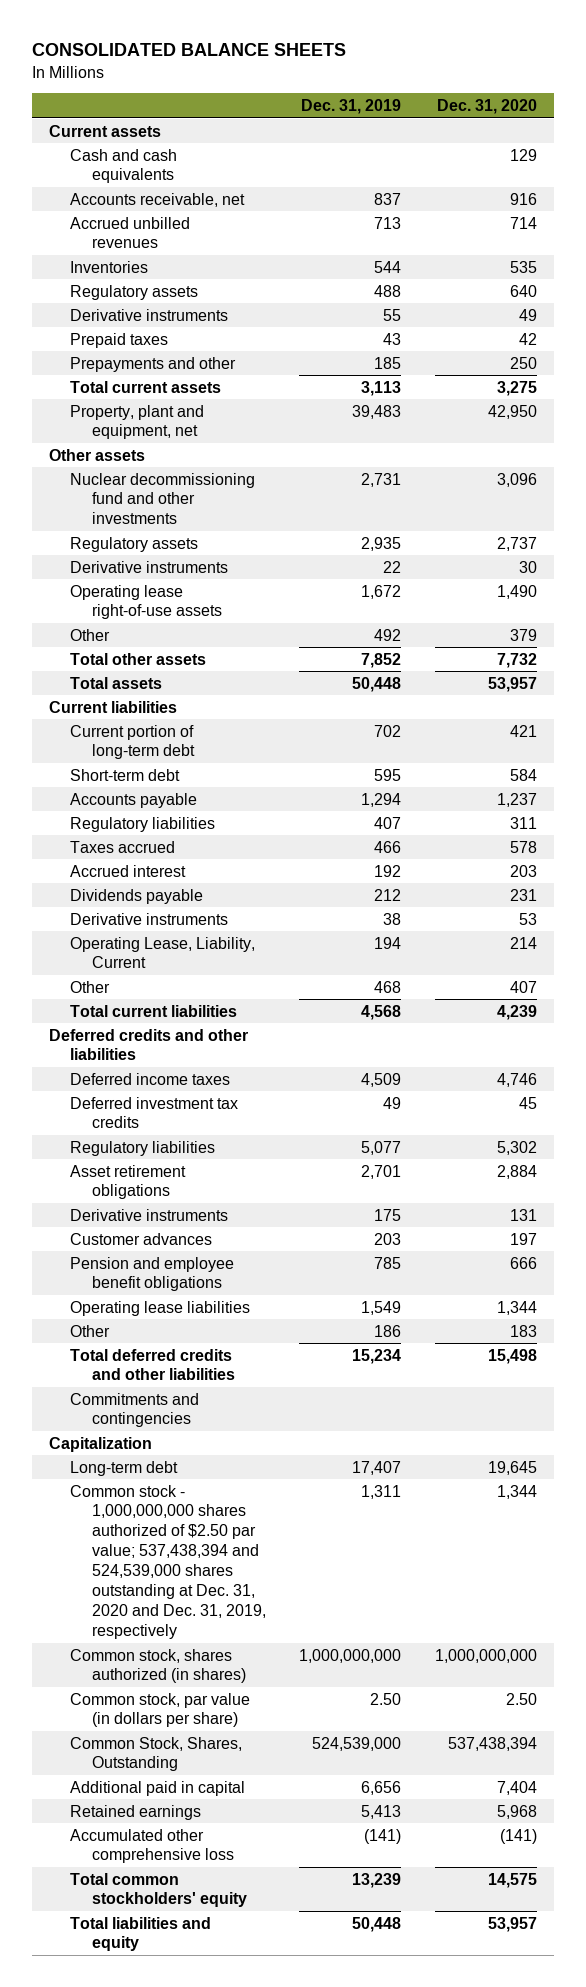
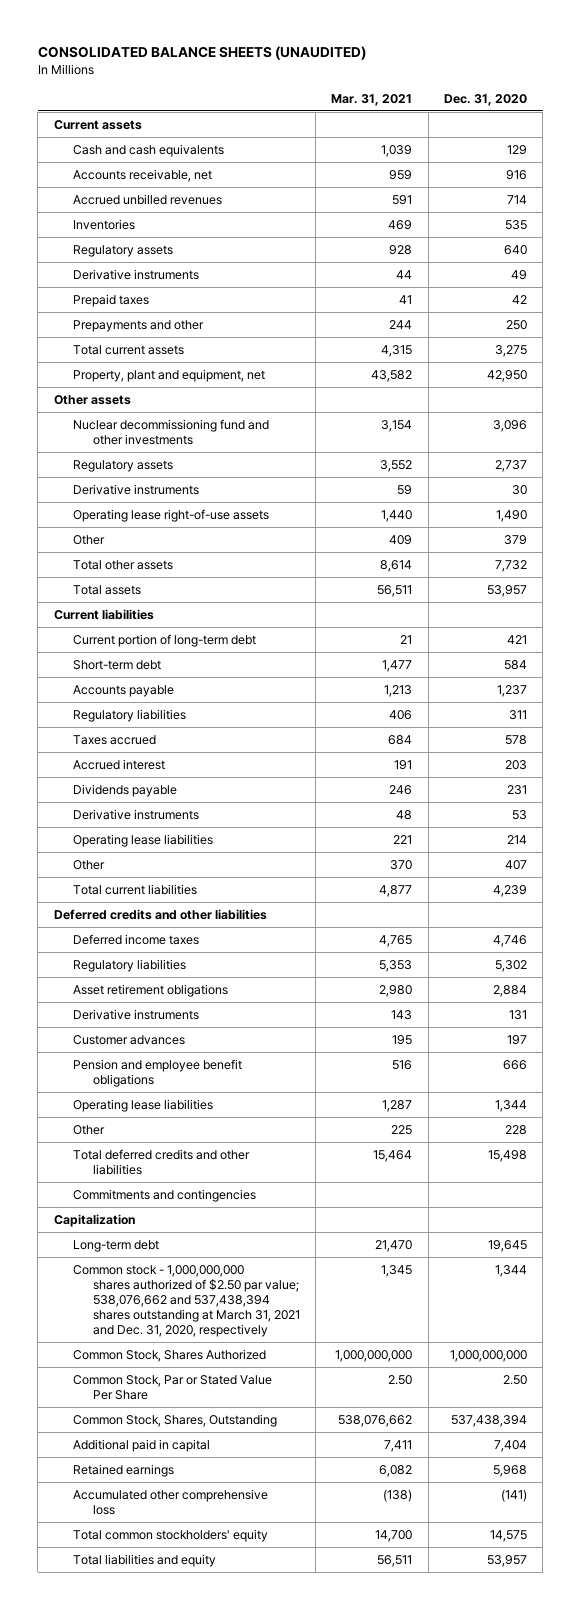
[31,43,346,57] CONSOLIDATED BALANCE SHEETS -> [37,45,366,60] CONSOLIDATED BALANCE SHEETS (UNAUDITED)
[301,98,402,114] Dec. 31, 2019 -> none
none -> [331,93,413,106] Mar. 31, 2021
[70,936,256,969] Operating Lease, Liability, Current -> [73,833,214,847] Operating lease liabilities
[70,1096,239,1129] Deferred investment tax credits -> none
[510,1324,538,1337] 183 -> [504,1124,527,1135] 228
[70,1484,266,1640] Common stock - 1,000,000,000 shares authorized of $2.50 par value; 537,438,394 and 524,539,000 shares outstanding at Dec. 31, 2020 and Dec. 31, 2019, respectively -> [73,1264,300,1338] Common stock - 1,000,000,000 shares authorized of $2.50 par value; 538,076,662 and 537,438,394 shares outstanding at March 31, 2021 and Dec. 31, 2020, respectively
[70,1648,246,1684] Common stock, shares authorized (in shares) -> [73,1348,267,1362] Common Stock, Shares Authorized
[70,1692,251,1728] Common stock, par value (in dollars per share) -> [73,1374,273,1400] Common Stock, Par or Stated Value Per Share

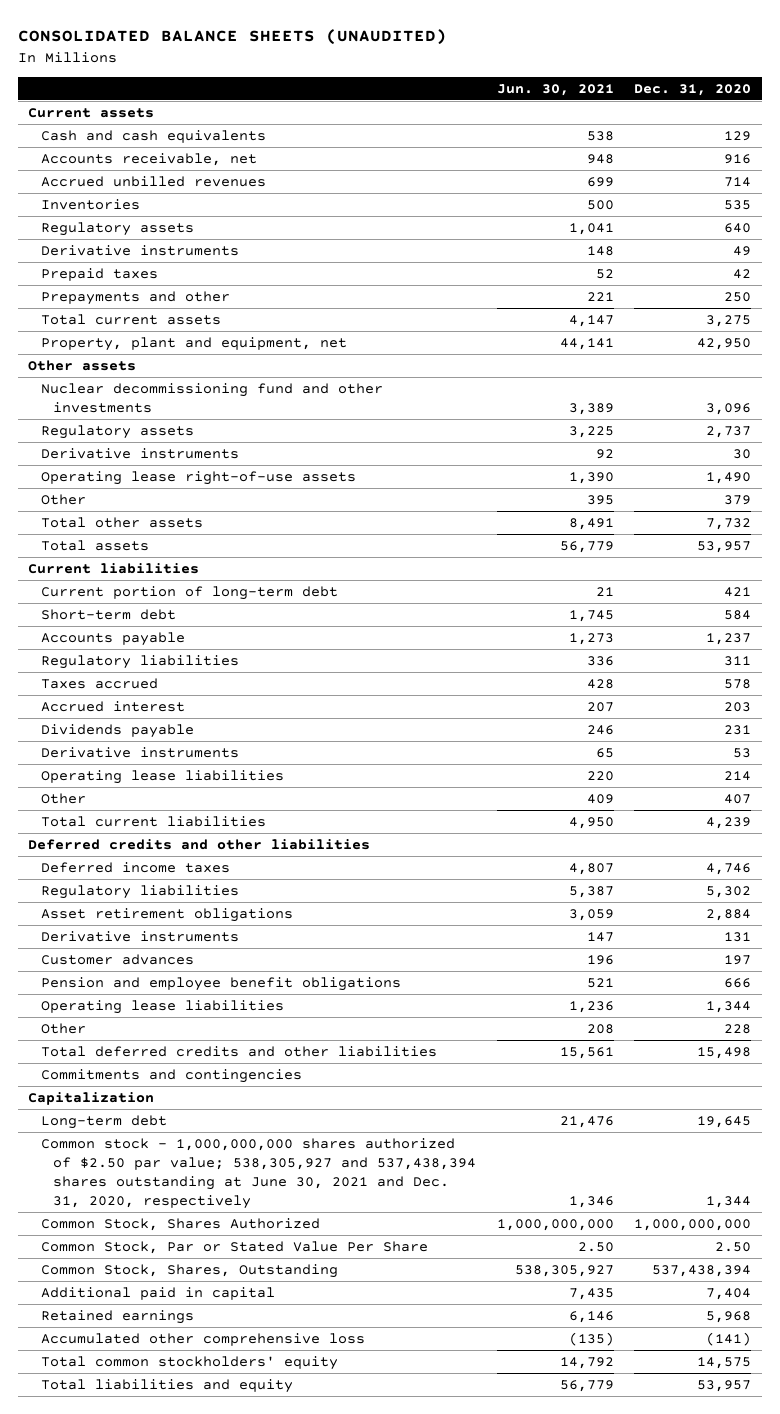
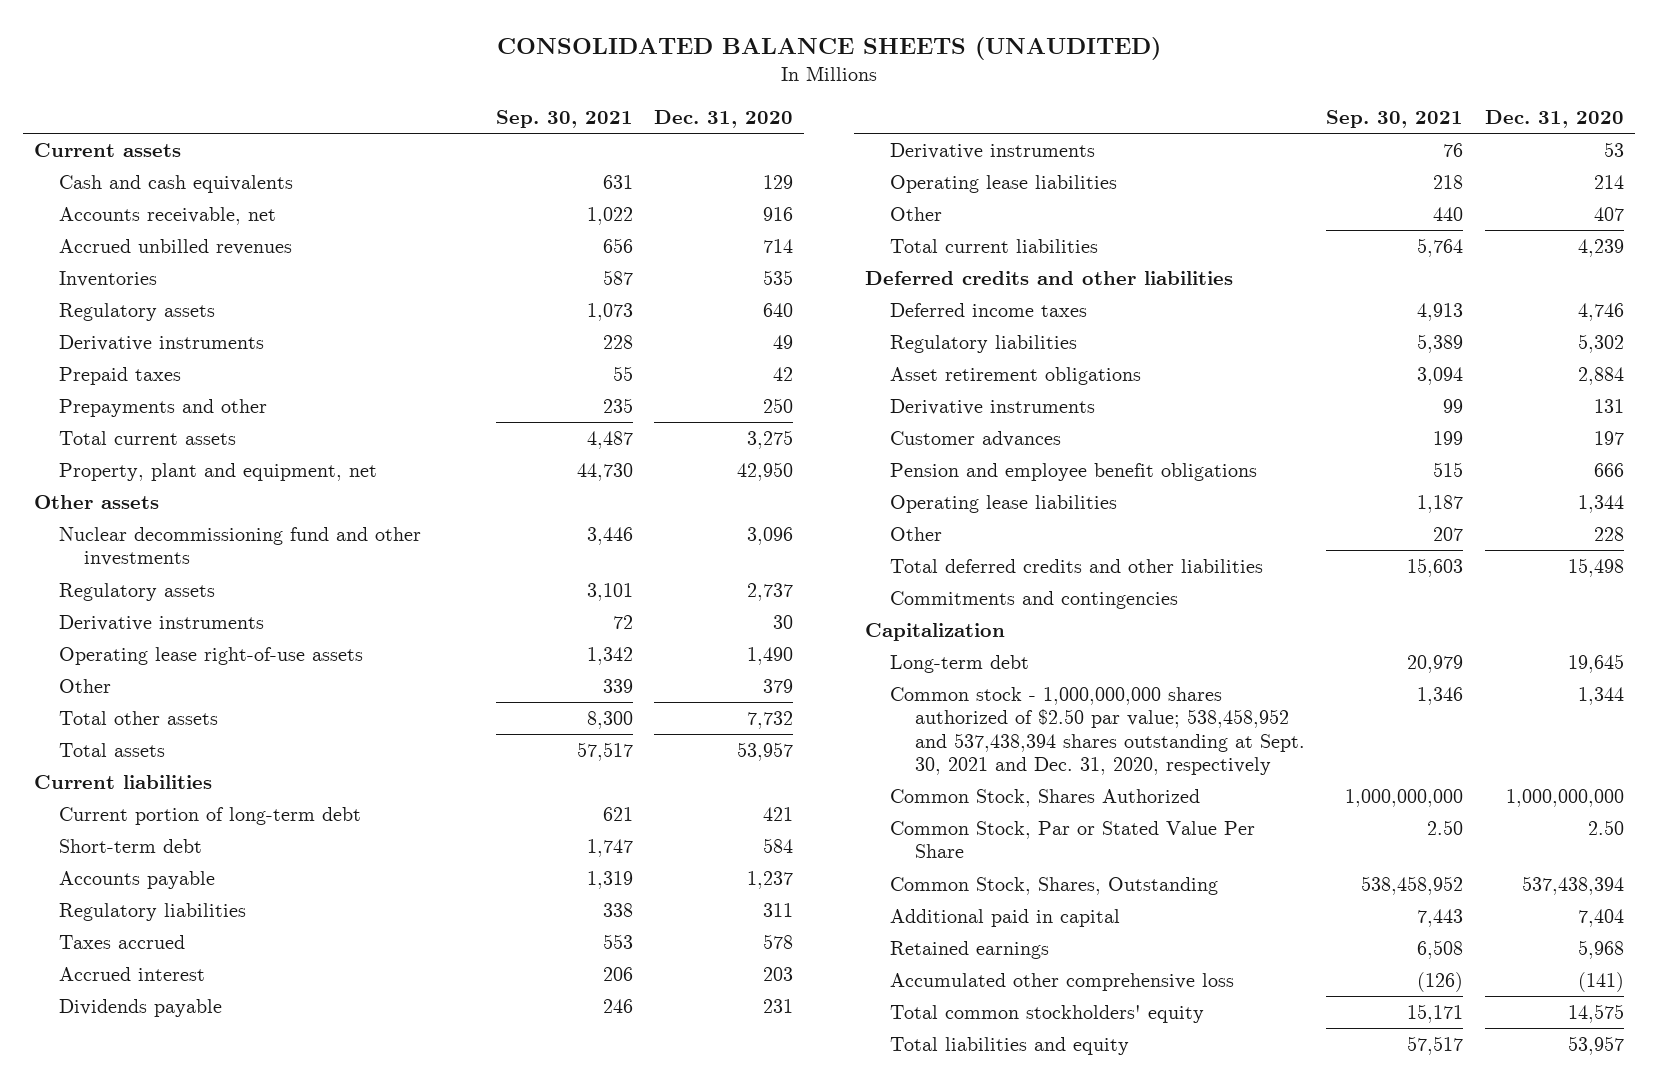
[496,83,614,96] Jun. 30, 2021 -> none
none -> [495,109,633,128] Sep. 30, 2021
[40,1137,476,1209] Common stock - 1,000,000,000 shares authorized of $2.50 par value; 538,305,927 and 537,438,394 shares outstanding at June 30, 2021 and Dec. 31, 2020, respectively -> [889,687,1305,775] Common stock - 1,000,000,000 shares authorized of $2.50 par value; 538,458,952 and 537,438,394 shares outstanding at Sept. 30, 2021 and Dec. 31, 2020, respectively

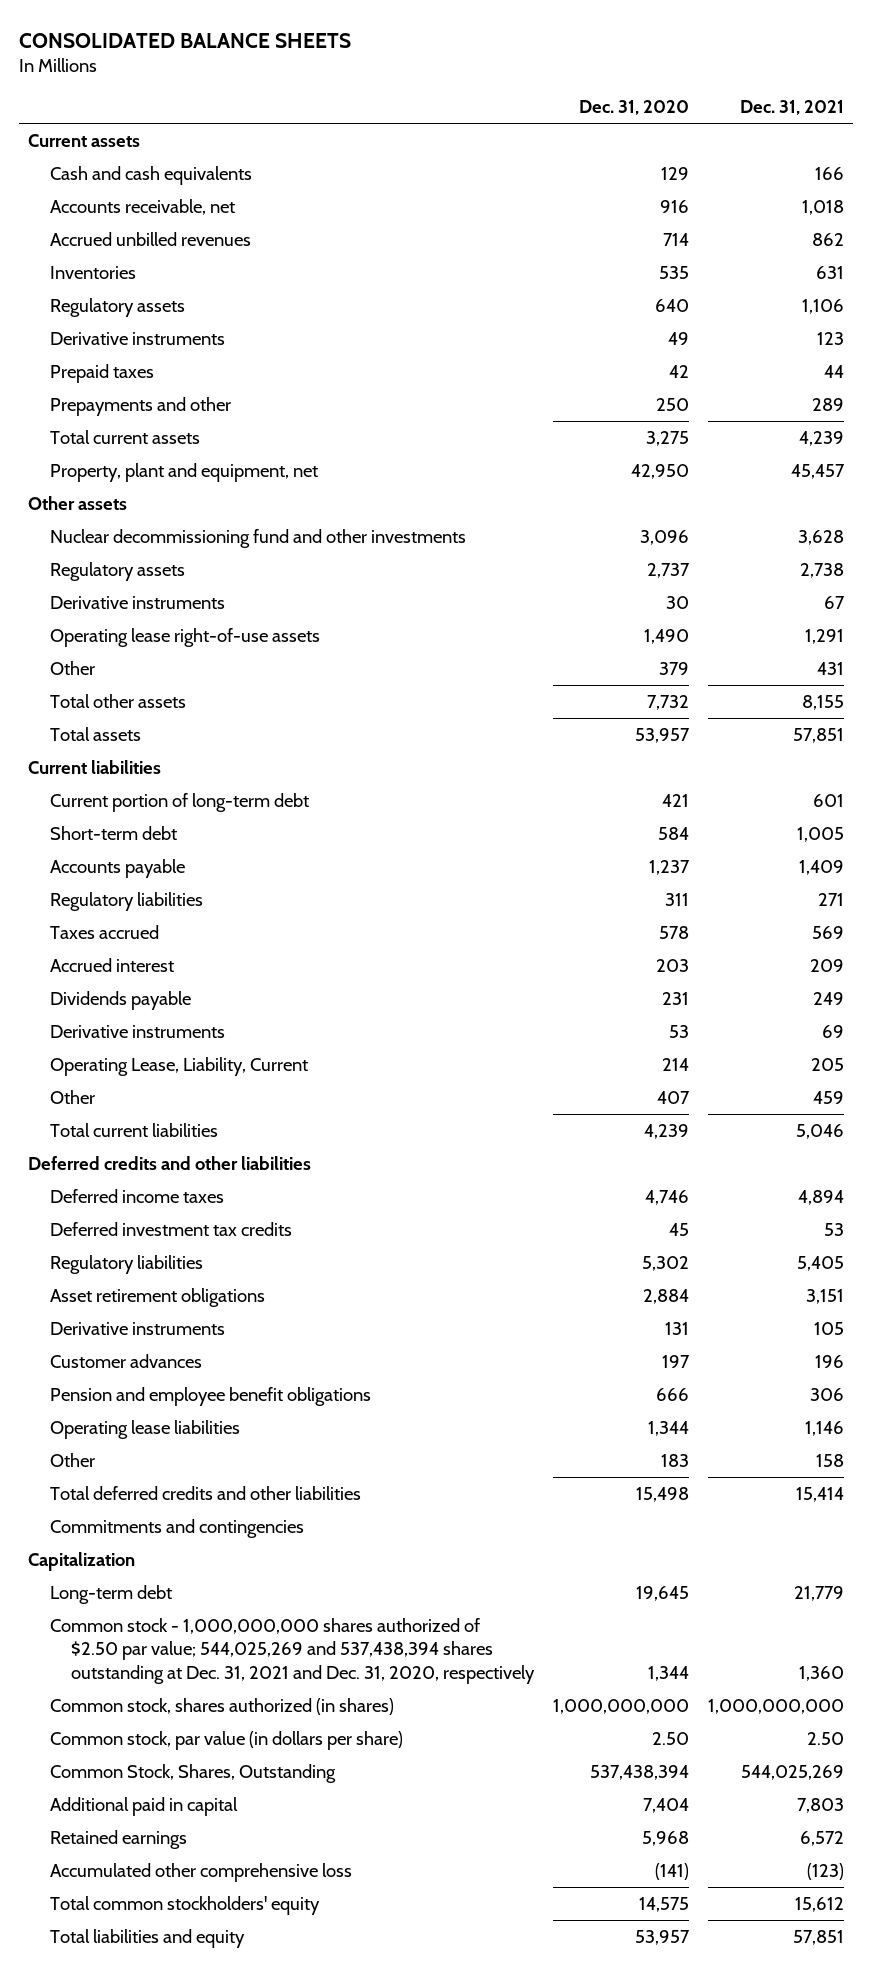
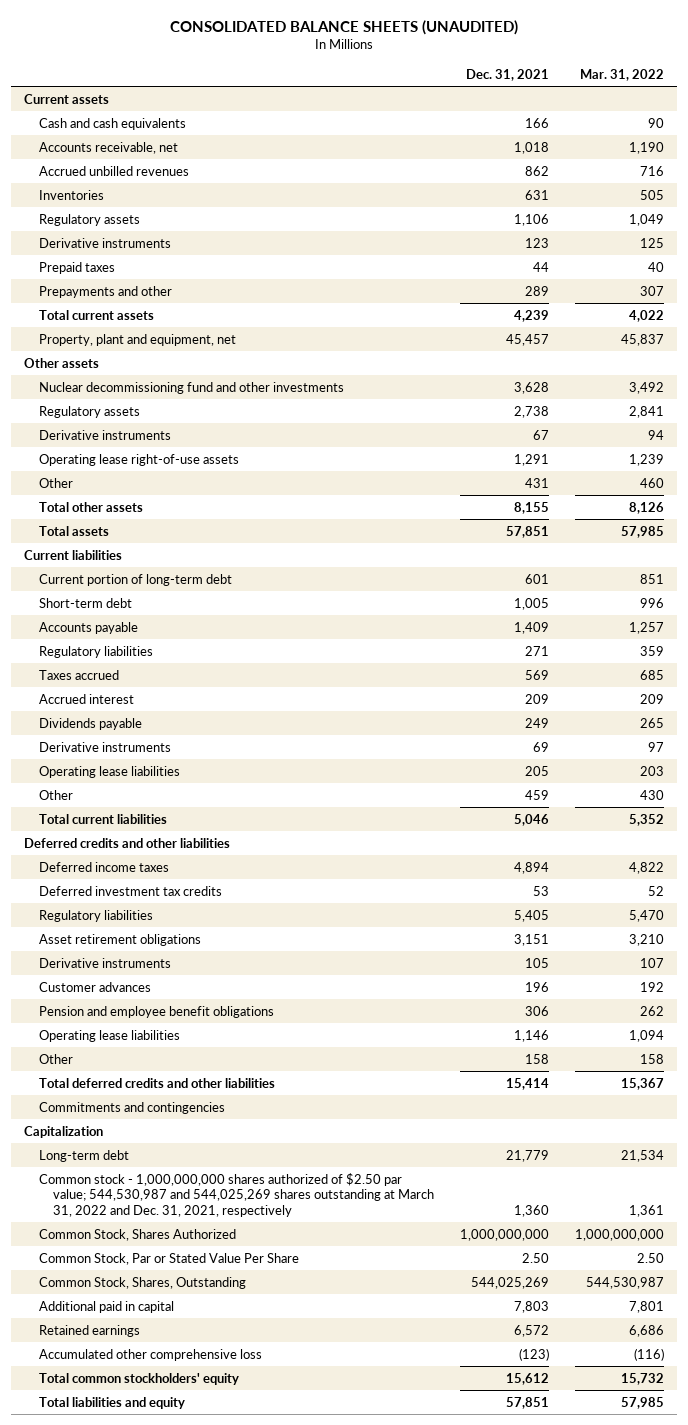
[19,32,352,48] CONSOLIDATED BALANCE SHEETS -> [170,19,519,35] CONSOLIDATED BALANCE SHEETS (UNAUDITED)
[579,100,690,116] Dec. 31, 2020 -> none
none -> [580,69,665,82] Mar. 31, 2022
[49,1056,308,1076] Operating Lease, Liability, Current -> [38,765,180,778] Operating lease liabilities
[49,1617,536,1684] Common stock - 1,000,000,000 shares authorized of $2.50 par value; 544,025,269 and 537,438,394 shares outstanding at Dec. 31, 2021 and Dec. 31, 2020, respectively -> [38,1172,435,1217] Common stock - 1,000,000,000 shares authorized of $2.50 par value; 544,530,987 and 544,025,269 shares outstanding at March 31, 2022 and Dec. 31, 2021, respectively
[49,1697,394,1715] Common stock, shares authorized (in shares) -> [38,1228,236,1241] Common Stock, Shares Authorized
[49,1730,403,1750] Common stock, par value (in dollars per share) -> [38,1252,299,1265] Common Stock, Par or Stated Value Per Share

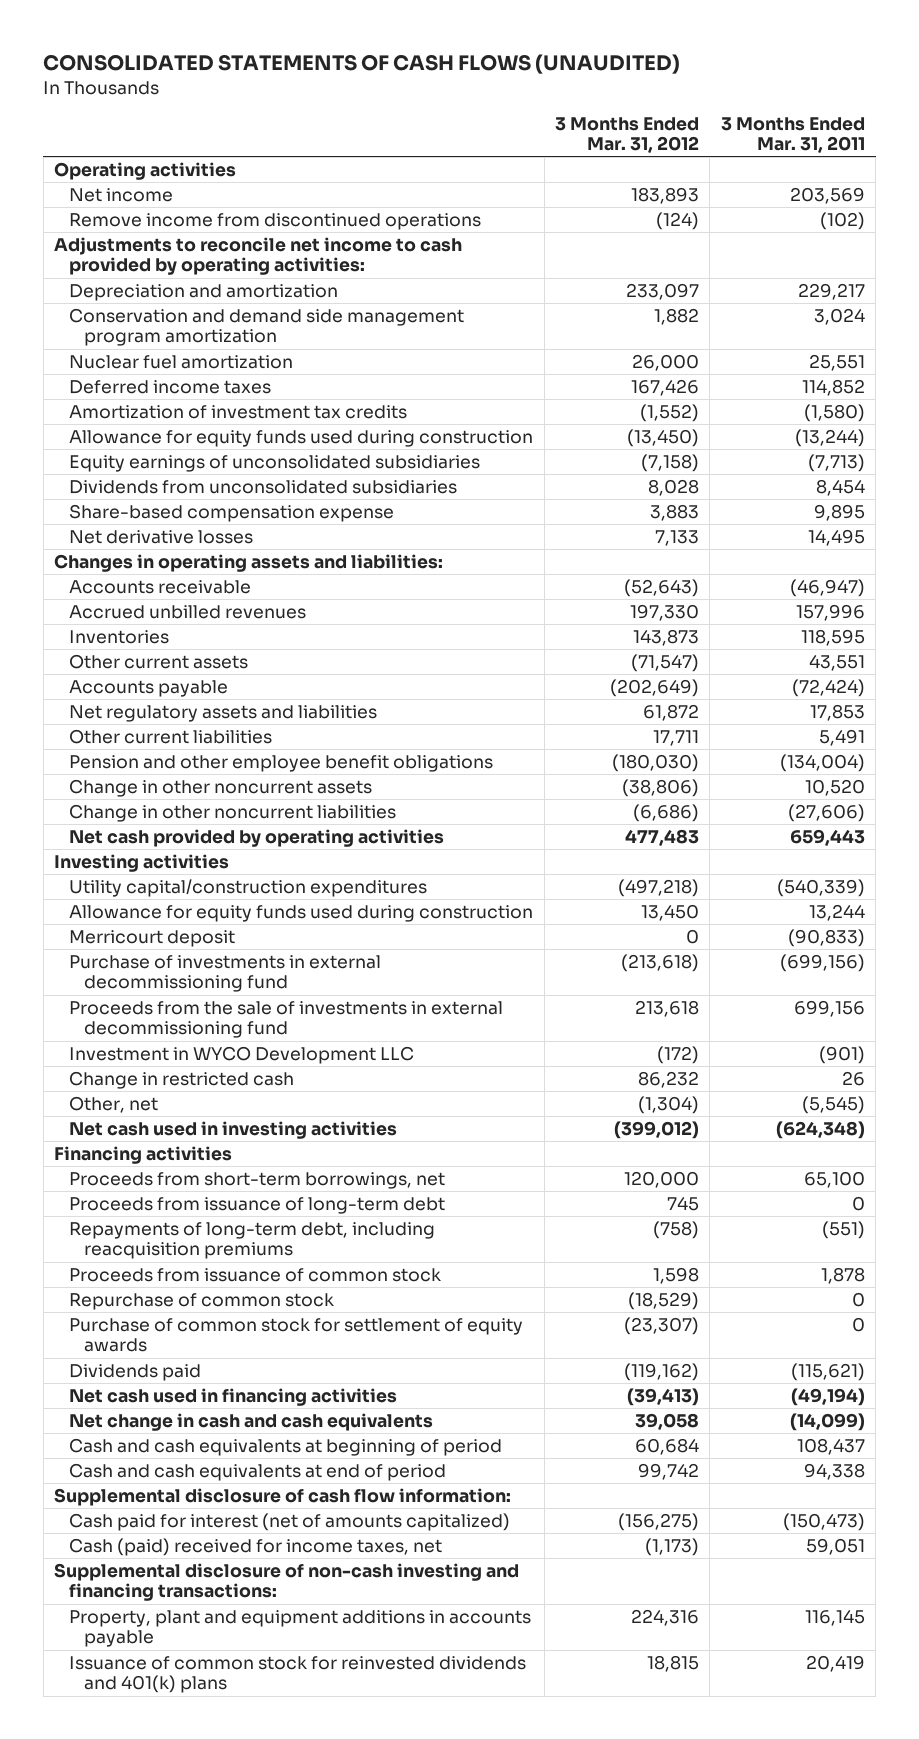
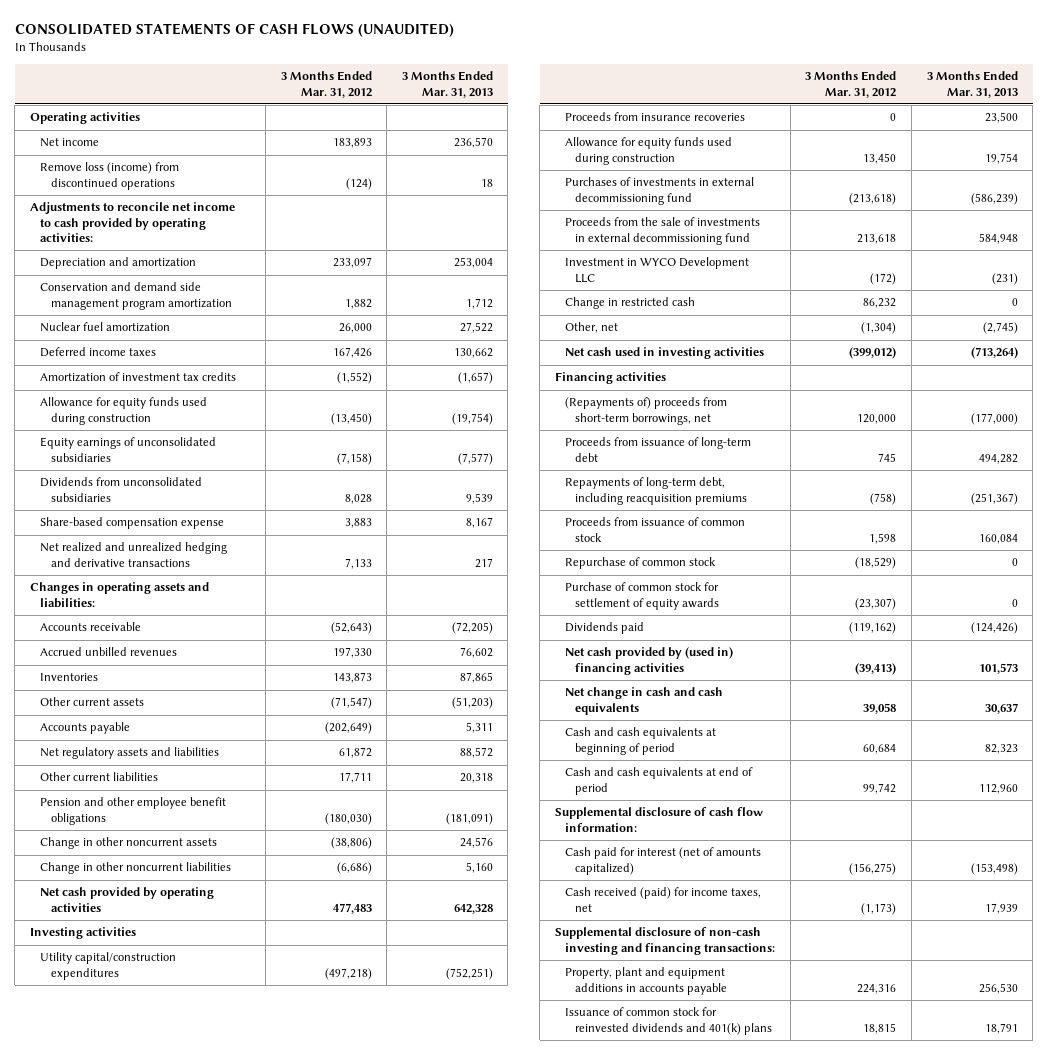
[720,116,865,154] 3 Months Ended Mar. 31, 2011 -> none
none -> [401,71,493,98] 3 Months Ended Mar. 31, 2013
[69,213,482,231] Remove income from discontinued operations -> [40,162,180,190] Remove loss (income) from discontinued operations
[69,530,254,545] Net derivative losses -> [40,542,228,567] Net realized and unrealized hedging and derivative transactions
none -> [565,112,746,122] Proceeds from insurance recoveries
[69,930,236,948] Merricourt deposit -> none
[69,955,382,993] Purchase of investments in external decommissioning fund -> [565,177,755,205] Purchases of investments in external decommissioning fund
[69,1172,446,1190] Proceeds from short-term borrowings, net -> [565,397,728,425] (Repayments of) proceeds from short-term borrowings, net
[69,1388,398,1407] Net cash used in financing activities -> [565,647,734,675] Net cash provided by (used in) financing activities
[69,1538,443,1557] Cash (paid) received for income taxes, net -> [565,887,762,912] Cash received (paid) for income taxes, net

